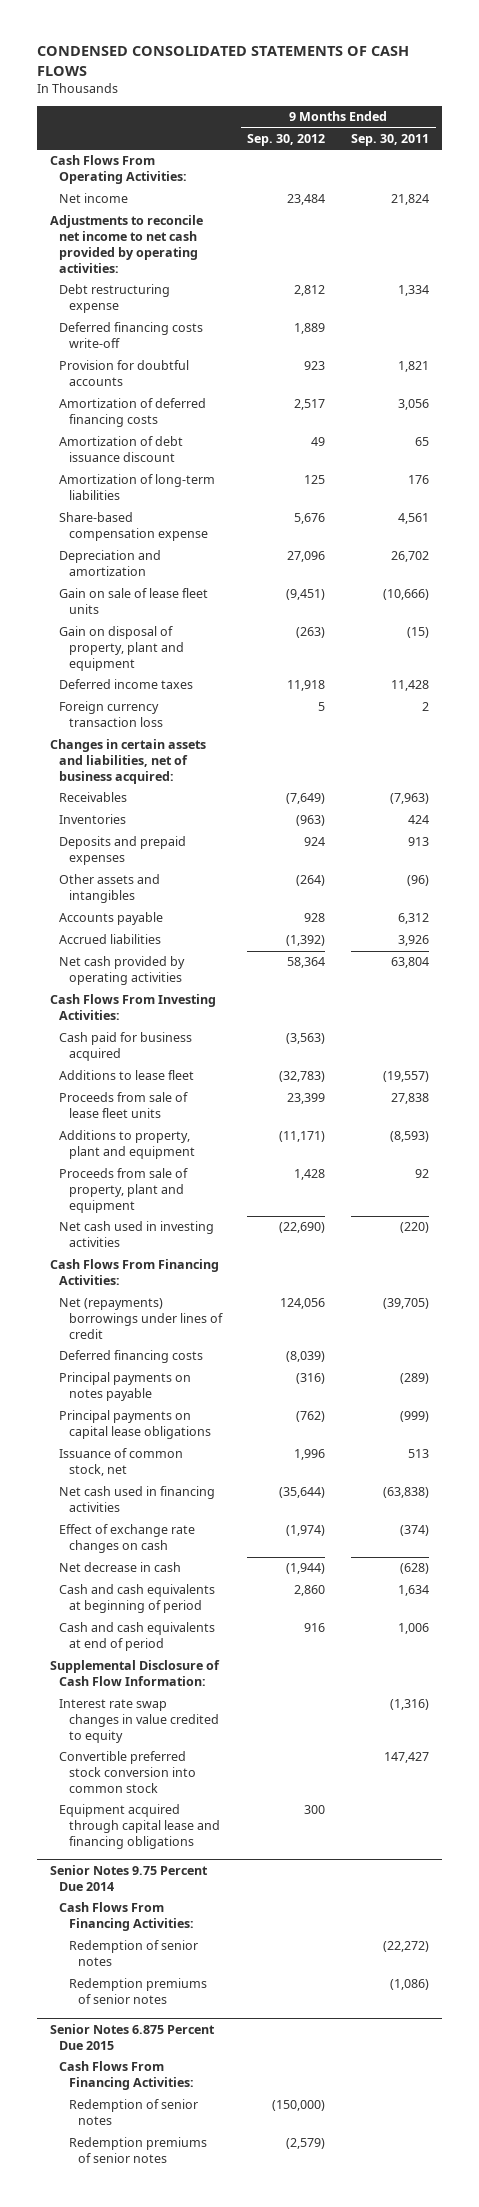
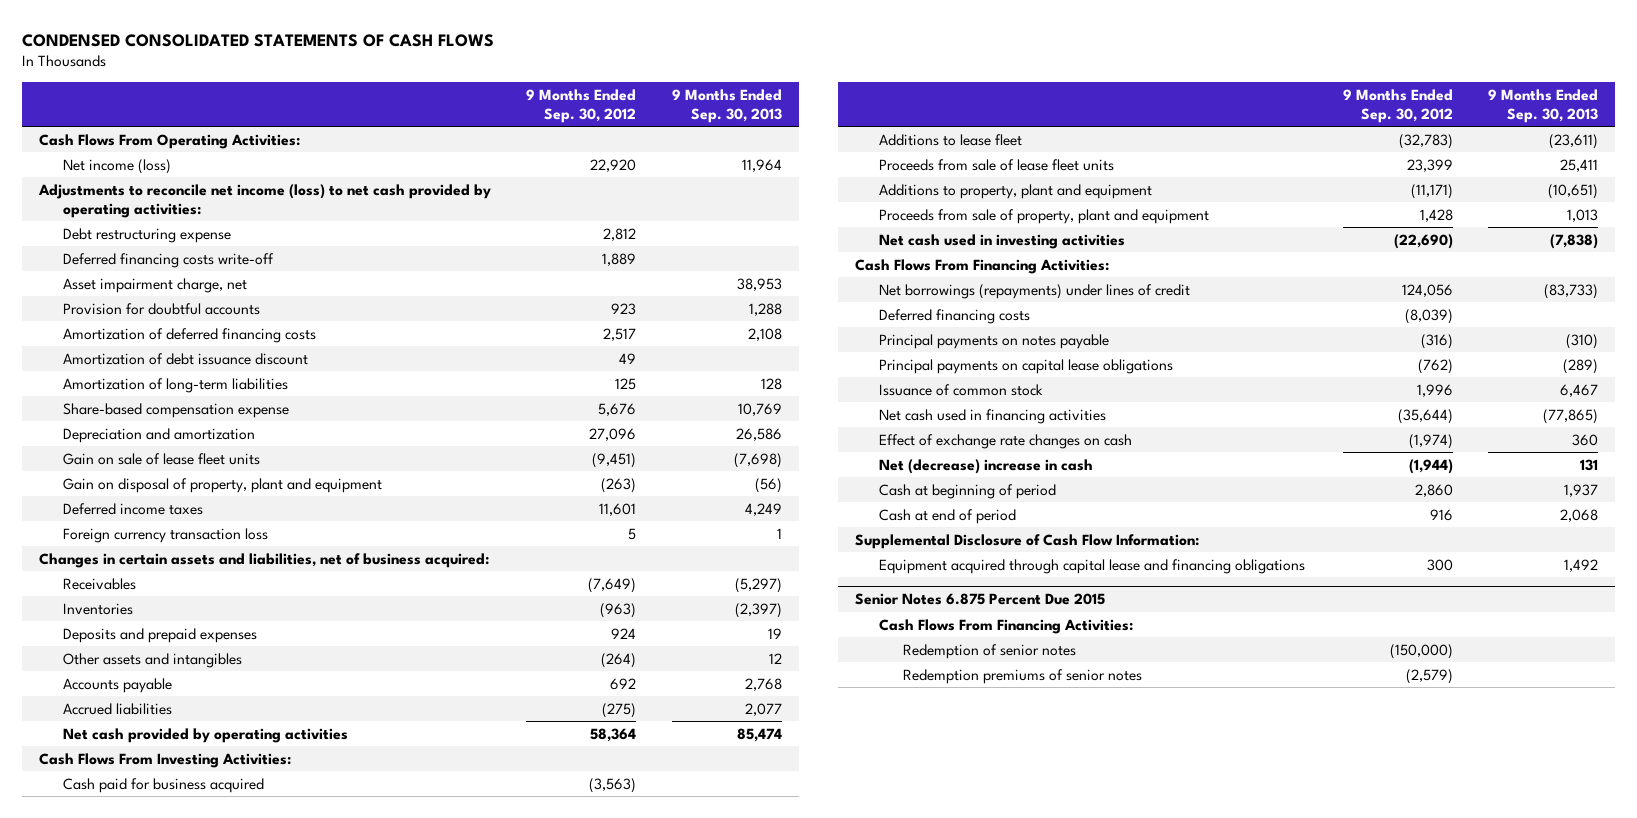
[351,133,430,146] Sep. 30, 2011 -> none
none -> [671,88,782,123] 9 Months Ended Sep. 30, 2013
[59,193,129,204] Net income -> [62,158,171,174] Net income (loss)
[287,194,326,206] 23,484 -> [590,158,637,172] 22,920
[49,215,203,273] Adjustments to reconcile net income to net cash provided by operating activities: -> [38,183,492,218] Adjustments to reconcile net income (loss) to net cash provided by operating activities:
none -> [62,277,247,293] Asset impairment charge, net
[287,680,326,692] 11,918 -> [599,502,637,516] 11,601
[304,913,326,923] 928 -> [610,677,637,690] 692
[286,935,326,947] (1,392) -> [602,702,637,718] (275)
[59,1298,223,1340] Net (repayments) borrowings under lines of credit -> [879,283,1191,299] Net borrowings (repayments) under lines of credit
[59,1448,184,1477] Issuance of common stock, net -> [879,383,1044,396] Issuance of common stock
[59,1562,182,1573] Net decrease in cash -> [879,458,1094,474] Net (decrease) increase in cash
[59,1584,216,1614] Cash and cash equivalents at beginning of period -> [879,483,1057,499] Cash at beginning of period
[59,1622,216,1652] Cash and cash equivalents at end of period -> [879,508,1017,524] Cash at end of period
[59,1699,219,1744] Interest rate swap changes in value credited to equity -> none
[59,1751,196,1794] Convertible preferred stock conversion into common stock -> none
[49,1865,208,1892] Senior Notes 9.75 Percent Due 2014 -> none
[59,1902,194,1932] Cash Flows From Financing Activities: -> none
[68,1940,198,1967] Redemption of senior notes -> none
[68,1978,207,2005] Redemption premiums of senior notes -> none

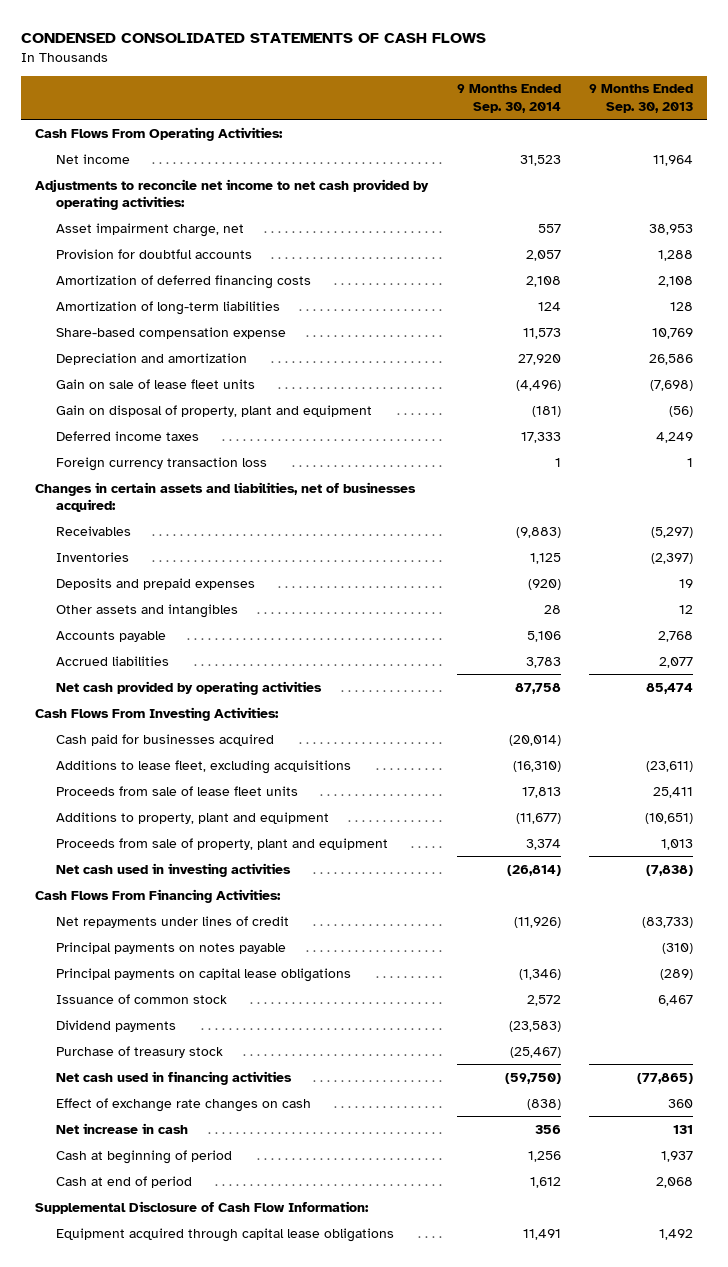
[526,88,637,123] 9 Months Ended Sep. 30, 2012 -> none
none -> [456,84,561,114] 9 Months Ended Sep. 30, 2014
[62,227,231,243] Debt restructuring expense -> none
[62,252,274,268] Deferred financing costs write-off -> none
[62,158,171,174] Net income (loss) -> [56,153,131,164] Net income
[38,183,492,218] Adjustments to reconcile net income (loss) to net cash provided by operating activities: -> [35,178,430,211] Adjustments to reconcile net income to net cash provided by operating activities:
[62,352,308,365] Amortization of debt issuance discount -> none
[39,552,490,568] Changes in certain assets and liabilities, net of business acquired: -> [35,481,417,513] Changes in certain assets and liabilities, net of businesses acquired:
[62,777,264,793] Cash paid for business acquired -> [56,733,275,746] Cash paid for businesses acquired
[879,133,1023,146] Additions to lease fleet -> [56,759,352,774] Additions to lease fleet, excluding acquisitions
[879,308,1031,324] Deferred financing costs -> none
[879,283,1191,299] Net borrowings (repayments) under lines of credit -> [56,915,290,928] Net repayments under lines of credit
none -> [56,1019,177,1032] Dividend payments
none -> [56,1045,224,1058] Purchase of treasury stock
[879,458,1094,474] Net (decrease) increase in cash -> [56,1122,189,1134] Net increase in cash
[855,593,1106,606] Senior Notes 6.875 Percent Due 2015 -> none
[879,618,1134,634] Cash Flows From Financing Activities: -> none
[902,643,1076,659] Redemption of senior notes -> none
[902,668,1142,684] Redemption premiums of senior notes -> none
[879,558,1306,574] Equipment acquired through capital lease and financing obligations -> [56,1227,395,1242] Equipment acquired through capital lease obligations

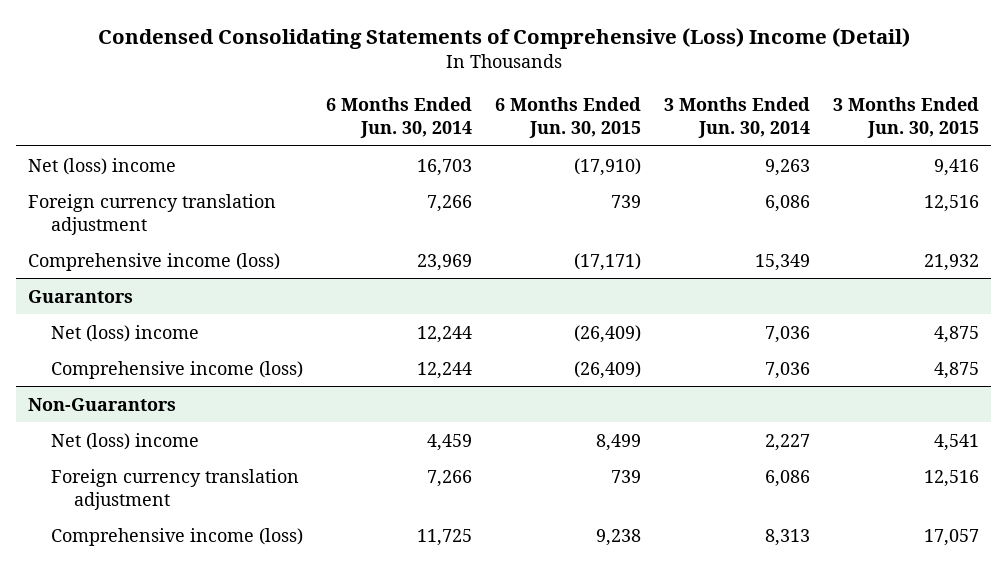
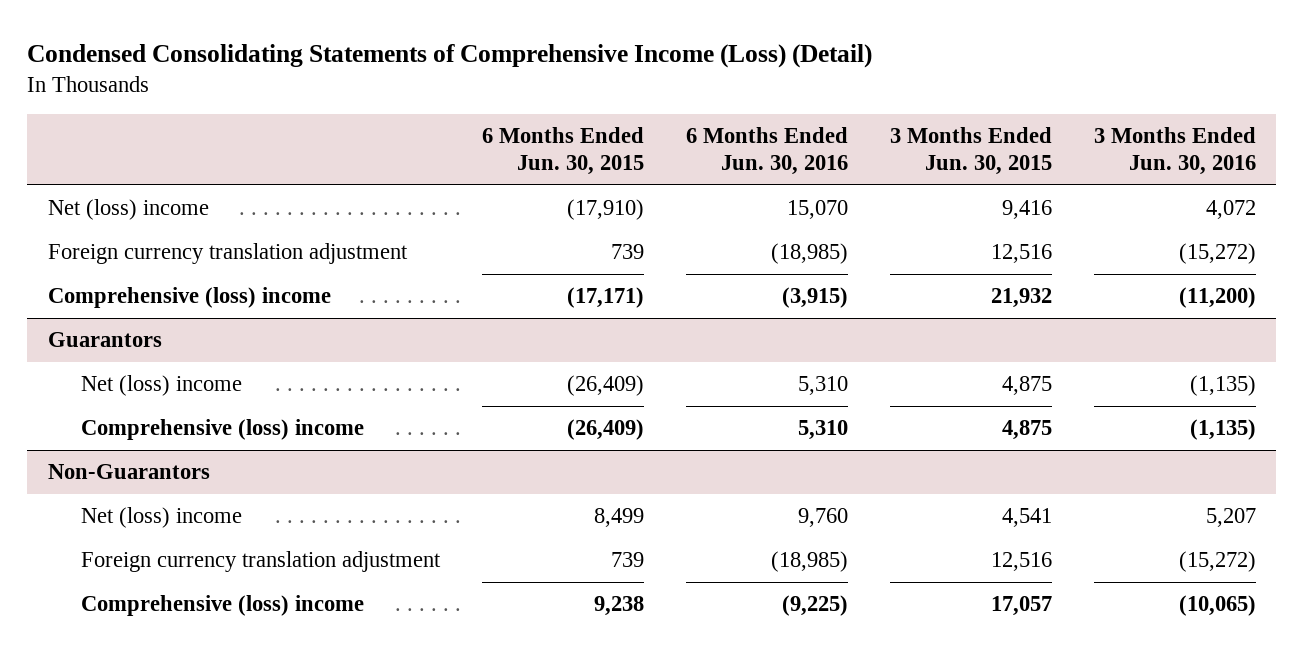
[97,28,910,50] Condensed Consolidating Statements of Comprehensive (Loss) Income (Detail) -> [26,43,872,68] Condensed Consolidating Statements of Comprehensive Income (Loss) (Detail)
[326,96,473,138] 6 Months Ended Jun. 30, 2014 -> none
[664,96,811,138] 3 Months Ended Jun. 30, 2014 -> none
none -> [686,127,849,175] 6 Months Ended Jun. 30, 2016
none -> [1093,127,1256,175] 3 Months Ended Jun. 30, 2016
[27,252,280,271] Comprehensive income (loss) -> [47,287,331,309] Comprehensive (loss) income
[51,360,304,379] Comprehensive income (loss) -> [81,419,365,441] Comprehensive (loss) income
[51,527,304,546] Comprehensive income (loss) -> [81,595,365,617] Comprehensive (loss) income

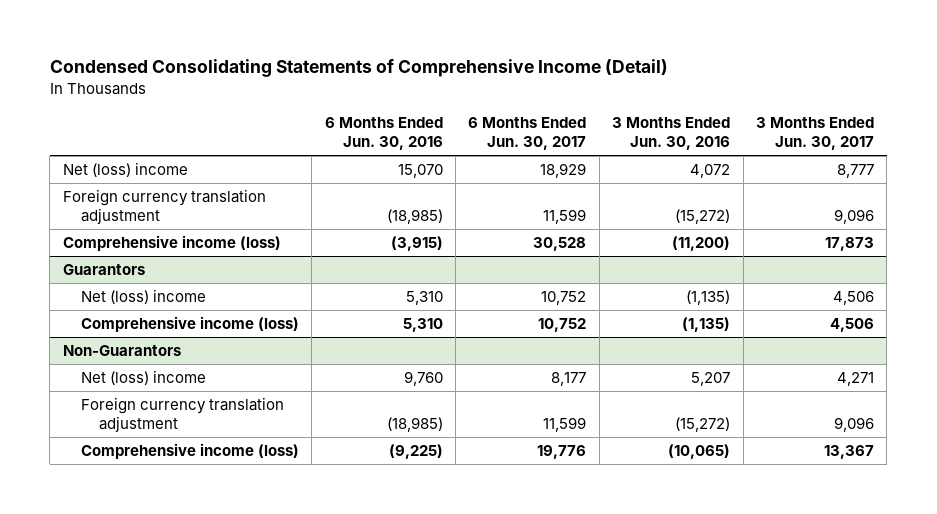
[26,43,872,68] Condensed Consolidating Statements of Comprehensive Income (Loss) (Detail) -> [49,59,668,78] Condensed Consolidating Statements of Comprehensive Income (Detail)
[482,127,645,175] 6 Months Ended Jun. 30, 2015 -> none
[889,127,1052,175] 3 Months Ended Jun. 30, 2015 -> none
none -> [468,116,587,150] 6 Months Ended Jun. 30, 2017
none -> [756,116,875,150] 3 Months Ended Jun. 30, 2017
[47,287,331,309] Comprehensive (loss) income -> [62,235,281,252] Comprehensive income (loss)
[81,419,365,441] Comprehensive (loss) income -> [80,316,299,333] Comprehensive income (loss)
[81,595,365,617] Comprehensive (loss) income -> [80,443,299,460] Comprehensive income (loss)

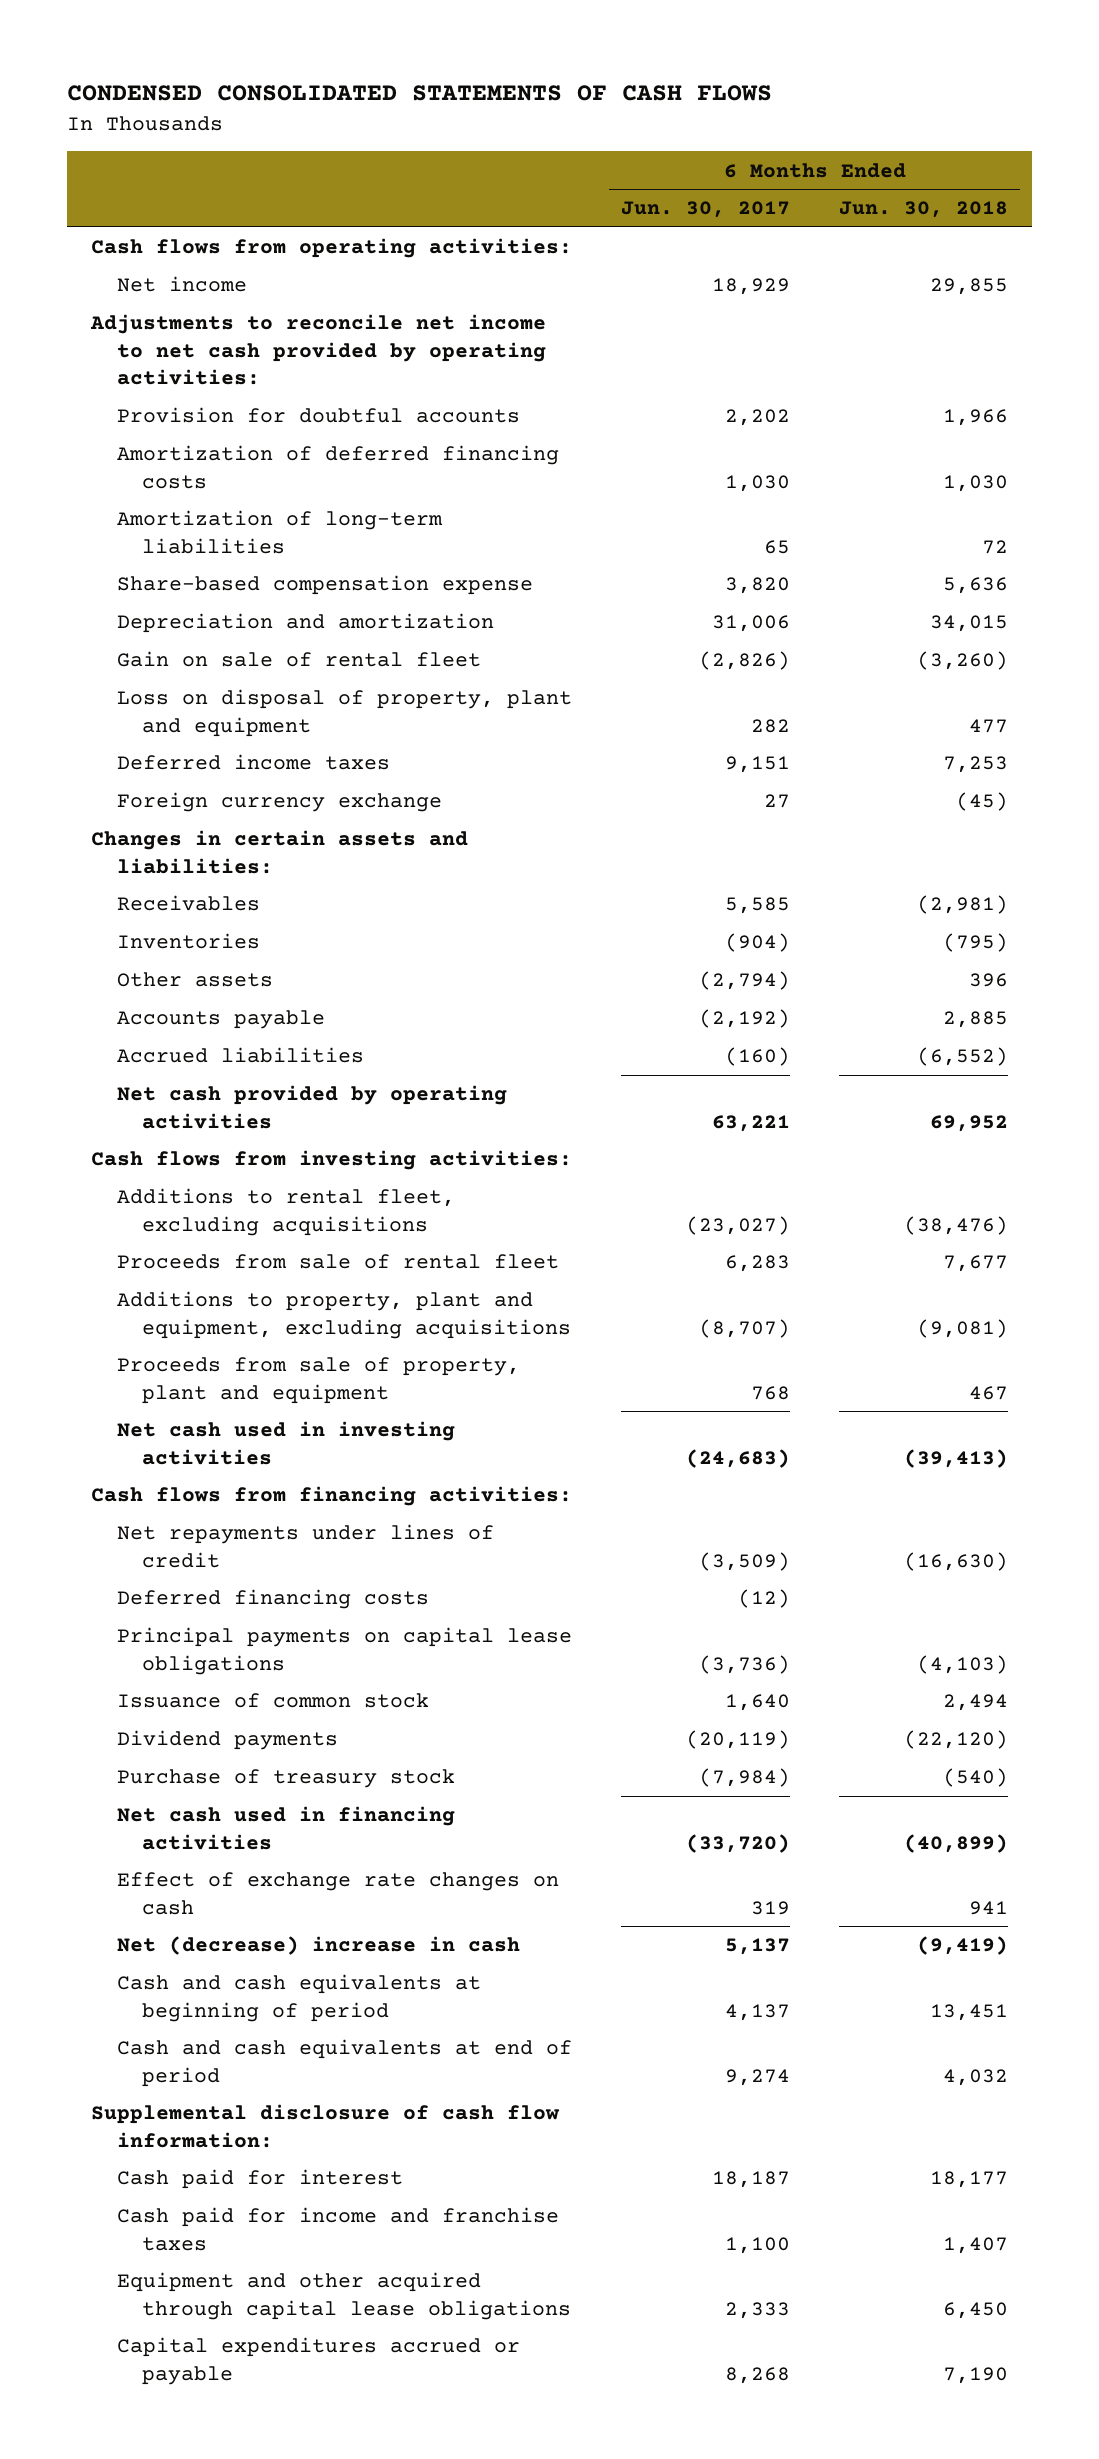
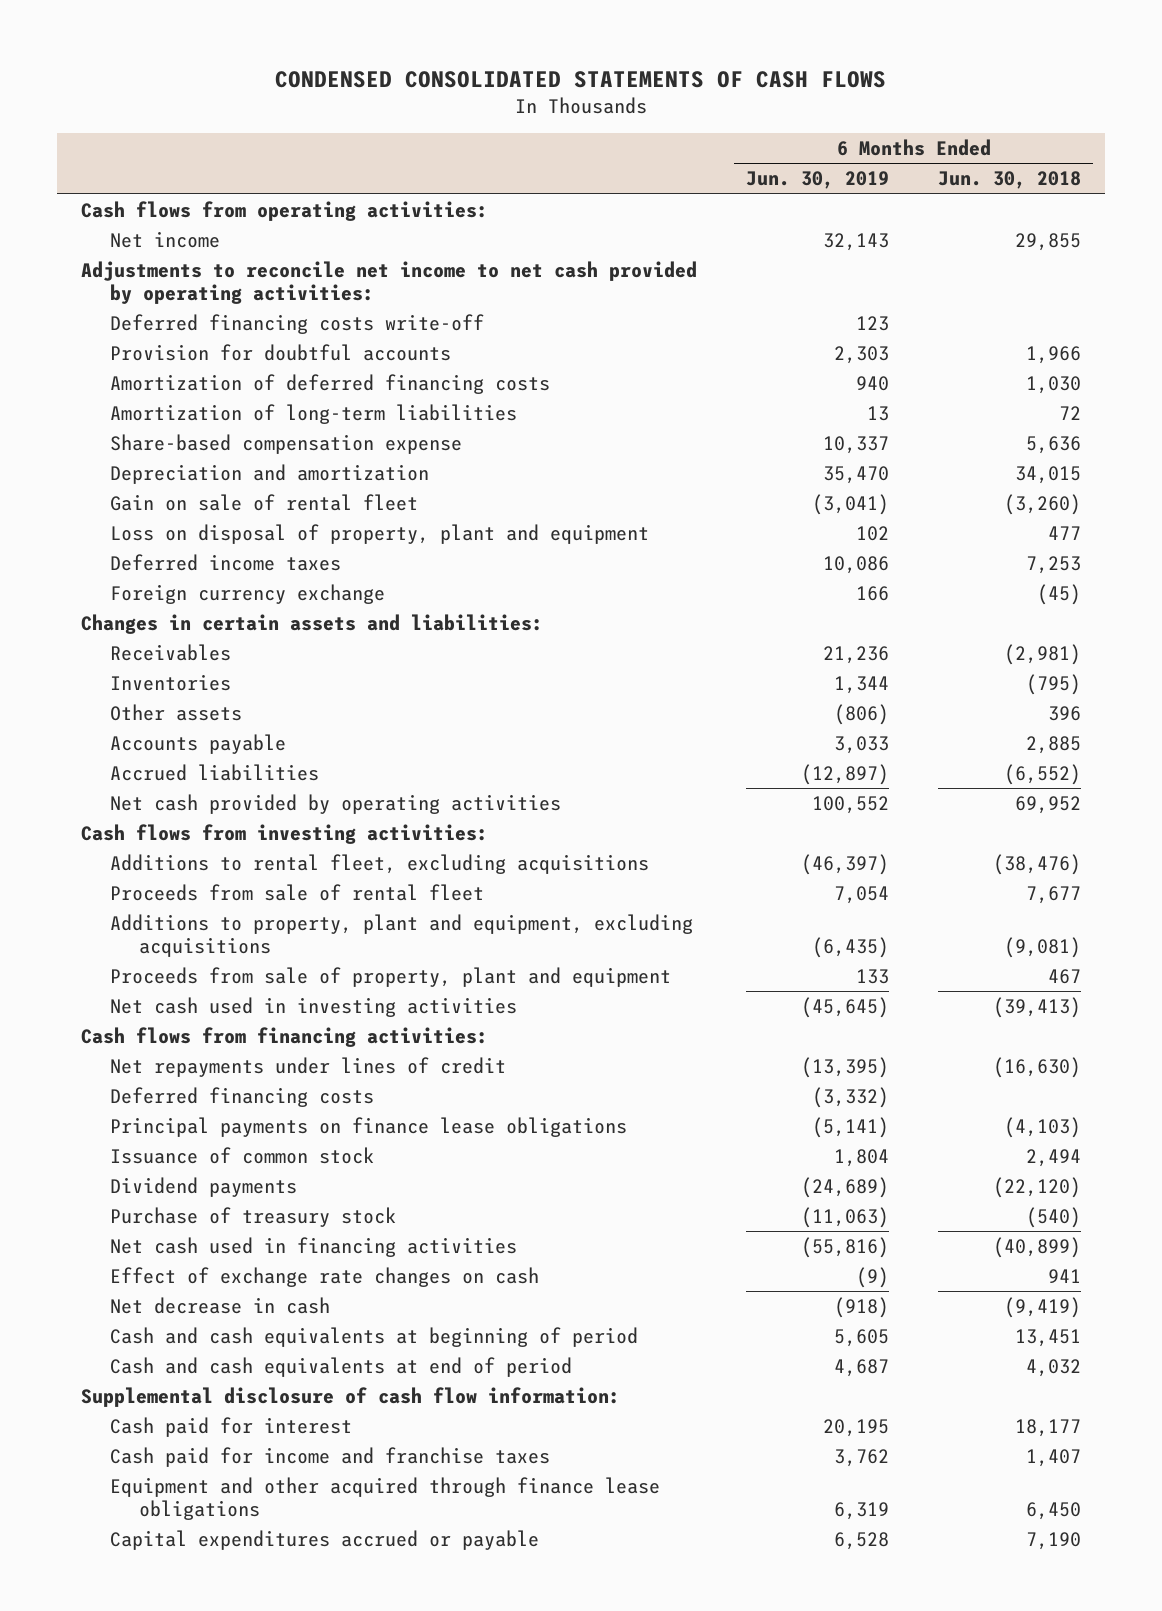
[621,201,791,219] Jun. 30, 2017 -> none
none -> [746,171,890,190] Jun. 30, 2019
none -> [109,314,484,335] Deferred financing costs write-off
[116,1627,572,1675] Principal payments on capital lease obligations -> [109,1117,627,1138] Principal payments on finance lease obligations
[116,1936,520,1956] Net (decrease) increase in cash -> [109,1297,330,1315] Net decrease in cash
[116,2272,572,2320] Equipment and other acquired through capital lease obligations -> [109,1477,660,1520] Equipment and other acquired through finance lease obligations

